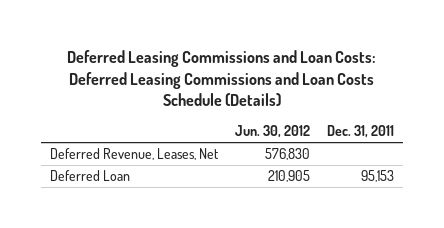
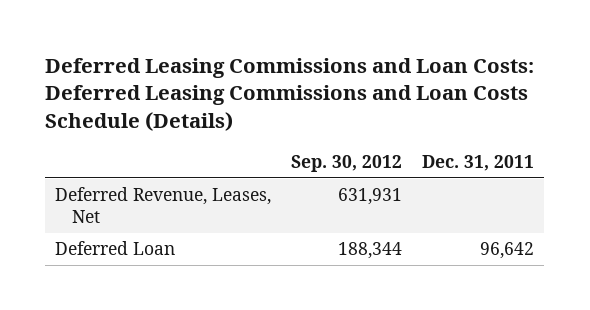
[234,125,310,139] Jun. 30, 2012 -> none
none -> [291,155,403,173] Sep. 30, 2012
[361,170,395,183] 95,153 -> [480,242,535,260] 96,642

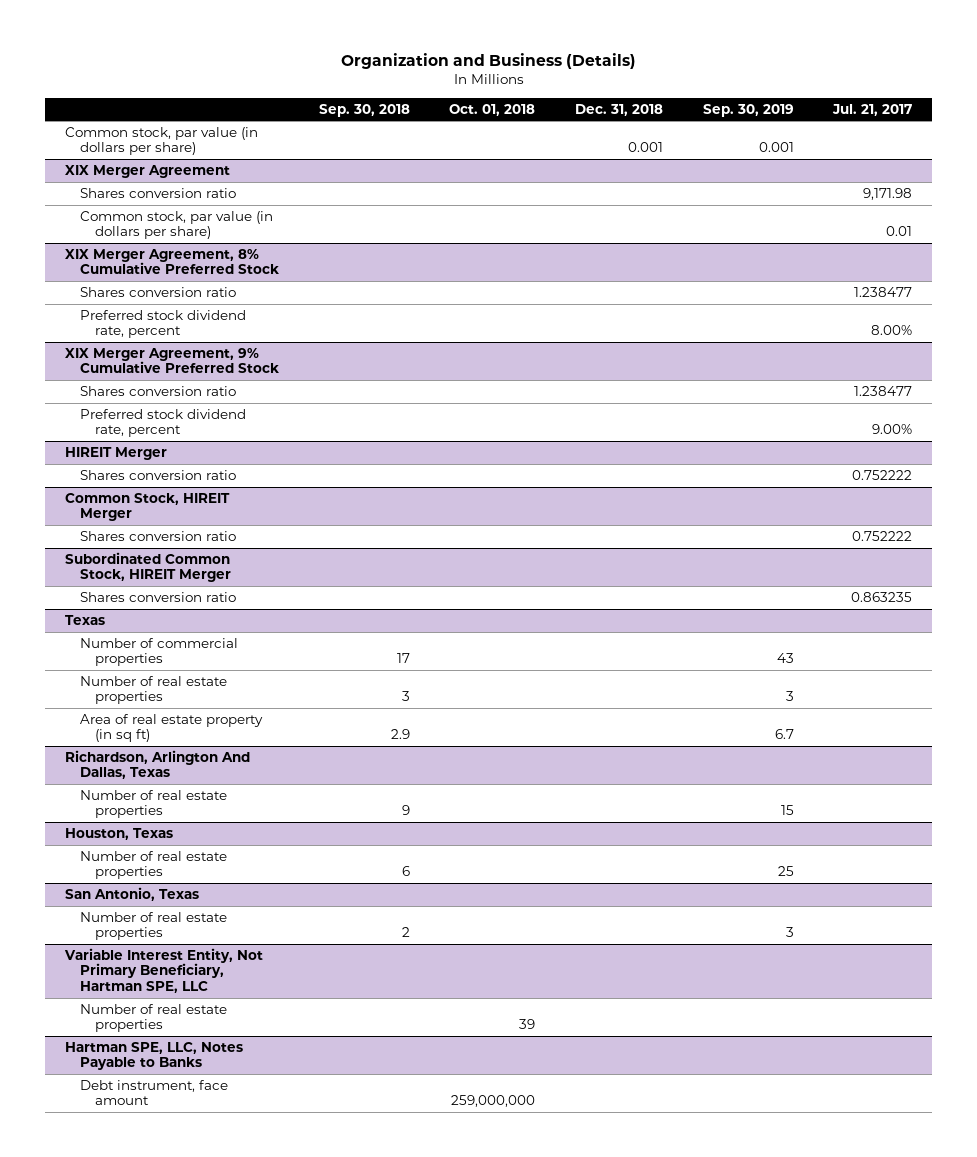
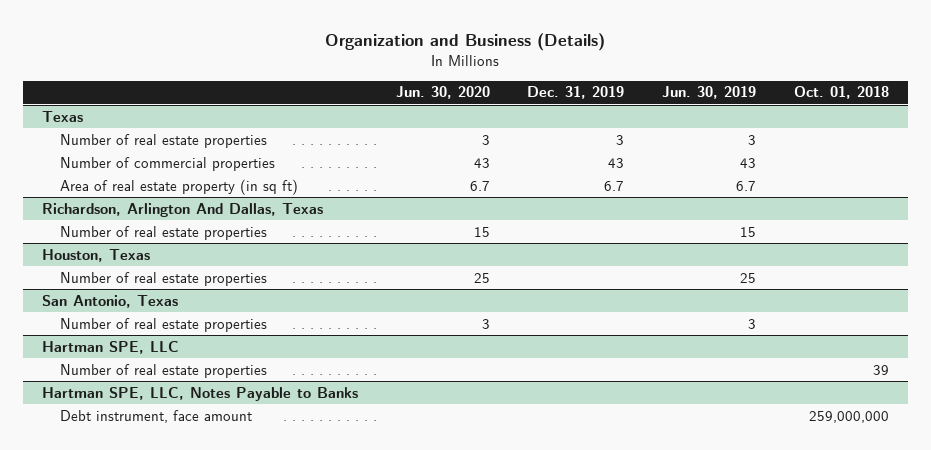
[318,103,410,117] Sep. 30, 2018 -> none
[574,103,663,116] Dec. 31, 2018 -> none
[702,103,794,117] Sep. 30, 2019 -> none
[832,103,913,116] Jul. 21, 2017 -> none
none -> [395,86,490,100] Jun. 30, 2020
none -> [527,86,625,100] Dec. 31, 2019
none -> [662,86,757,100] Jun. 30, 2019
[65,127,259,156] Common stock, par value (in dollars per share) -> none
[65,165,231,179] XIX Merger Agreement -> none
[79,188,236,199] Shares conversion ratio -> none
[79,211,273,240] Common stock, par value (in dollars per share) -> none
[65,249,279,275] XIX Merger Agreement, 8% Cumulative Preferred Stock -> none
[79,287,236,298] Shares conversion ratio -> none
[79,310,246,339] Preferred stock dividend rate, percent -> none
[65,348,279,374] XIX Merger Agreement, 9% Cumulative Preferred Stock -> none
[79,386,236,397] Shares conversion ratio -> none
[79,409,246,438] Preferred stock dividend rate, percent -> none
[65,447,168,461] HIREIT Merger -> none
[79,470,236,481] Shares conversion ratio -> none
[65,493,231,522] Common Stock, HIREIT Merger -> none
[79,531,236,542] Shares conversion ratio -> none
[65,552,231,583] Subordinated Common Stock, HIREIT Merger -> none
[79,592,236,603] Shares conversion ratio -> none
[79,638,238,667] Number of commercial properties -> [60,156,276,171] Number of commercial properties
[64,948,264,993] Variable Interest Entity, Not Primary Beneficiary, Hartman SPE, LLC -> [42,340,180,354] Hartman SPE, LLC

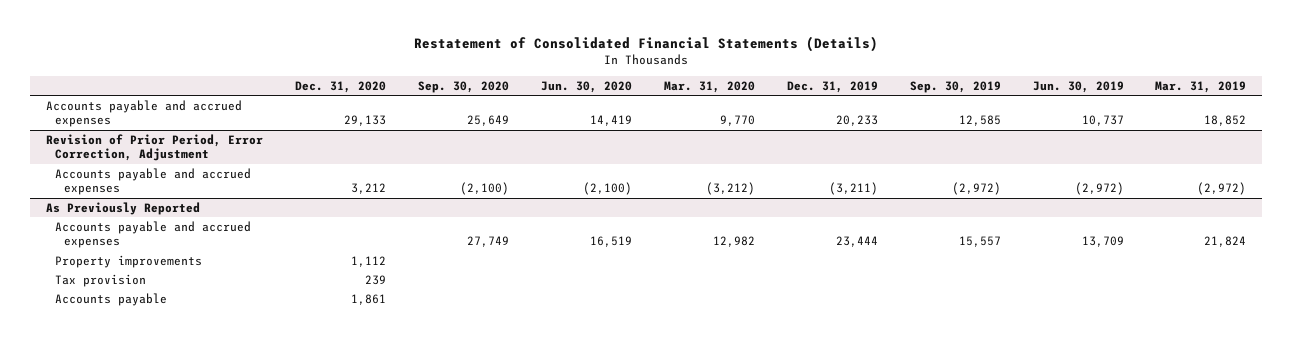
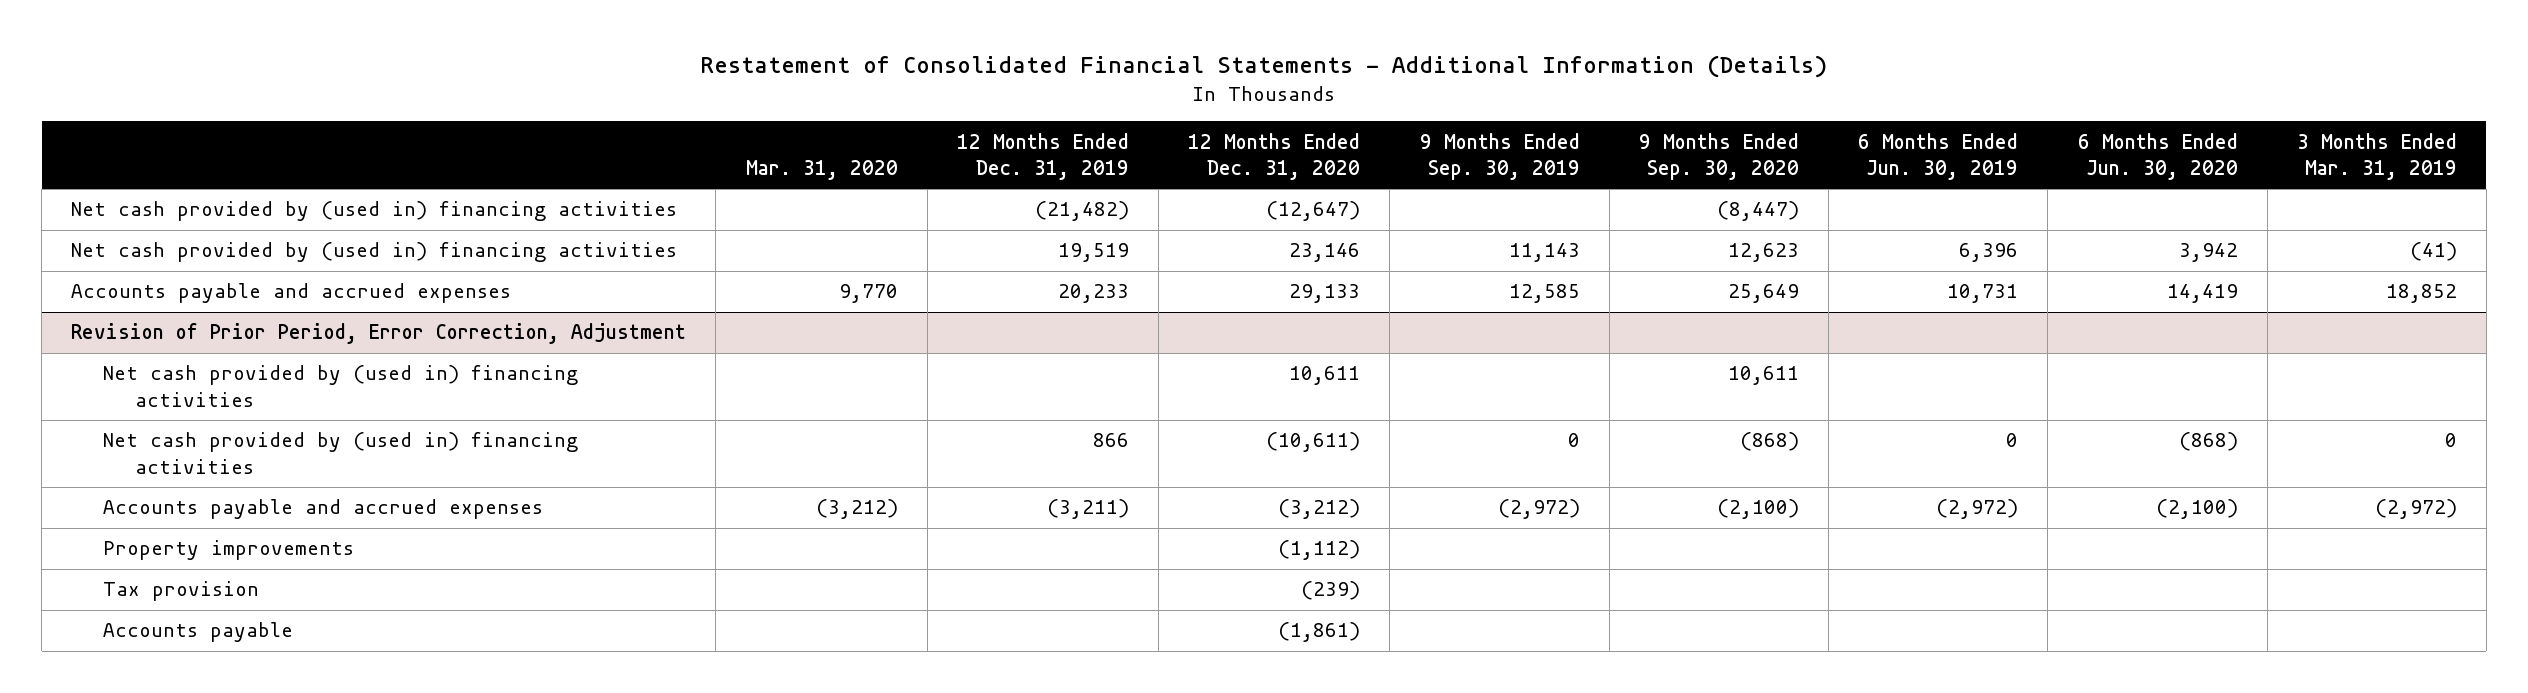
[414,36,879,53] Restatement of Consolidated Financial Statements (Details) -> [700,55,1828,79] Restatement of Consolidated Financial Statements - Additional Information (Details)
[294,80,386,93] Dec. 31, 2020 -> none
[417,80,509,93] Sep. 30, 2020 -> none
[540,80,632,93] Jun. 30, 2020 -> none
[786,80,878,93] Dec. 31, 2019 -> none
[909,80,1001,93] Sep. 30, 2019 -> none
[1032,80,1124,93] Jun. 30, 2019 -> none
[1155,80,1247,93] Mar. 31, 2019 -> none
none -> [956,132,1129,180] 12 Months Ended Dec. 31, 2019
none -> [1188,132,1361,180] 12 Months Ended Dec. 31, 2020
none -> [1419,132,1580,180] 9 Months Ended Sep. 30, 2019
none -> [1638,132,1799,180] 9 Months Ended Sep. 30, 2020
none -> [1858,132,2019,180] 6 Months Ended Jun. 30, 2019
none -> [2077,132,2238,180] 6 Months Ended Jun. 30, 2020
none -> [2296,132,2457,180] 3 Months Ended Mar. 31, 2019
none -> [71,201,678,222] Net cash provided by (used in) financing activities
none -> [71,242,678,263] Net cash provided by (used in) financing activities
none -> [102,365,578,407] Net cash provided by (used in) financing activities
none -> [102,432,578,474] Net cash provided by (used in) financing activities
[45,201,200,215] As Previously Reported -> none
[54,220,251,249] Accounts payable and accrued expenses -> none
[54,254,202,268] Property improvements -> none
[54,273,146,287] Tax provision -> none
[54,292,167,306] Accounts payable -> none
none -> [102,540,354,561] Property improvements
none -> [102,581,259,602] Tax provision
none -> [102,622,293,643] Accounts payable

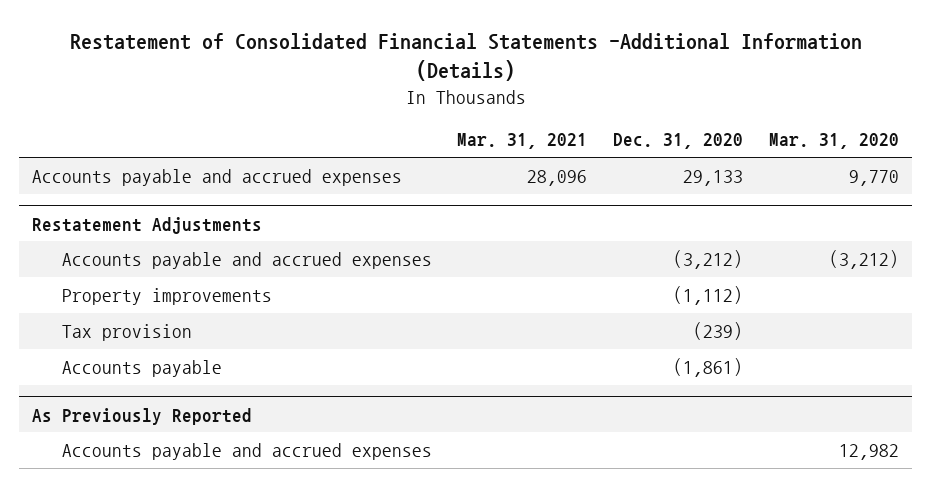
[700,55,1828,79] Restatement of Consolidated Financial Statements - Additional Information (Details) -> [69,33,862,82] Restatement of Consolidated Financial Statements -Additional Information (Details)
[956,132,1129,180] 12 Months Ended Dec. 31, 2019 -> none
[1188,132,1361,180] 12 Months Ended Dec. 31, 2020 -> none
[1419,132,1580,180] 9 Months Ended Sep. 30, 2019 -> none
[1638,132,1799,180] 9 Months Ended Sep. 30, 2020 -> none
[1858,132,2019,180] 6 Months Ended Jun. 30, 2019 -> none
[2077,132,2238,180] 6 Months Ended Jun. 30, 2020 -> none
[2296,132,2457,180] 3 Months Ended Mar. 31, 2019 -> none
none -> [457,133,588,150] Mar. 31, 2021
none -> [613,133,744,150] Dec. 31, 2020
[71,201,678,222] Net cash provided by (used in) financing activities -> none
[71,242,678,263] Net cash provided by (used in) financing activities -> none
[102,365,578,407] Net cash provided by (used in) financing activities -> none
[102,432,578,474] Net cash provided by (used in) financing activities -> none
[71,323,687,345] Revision of Prior Period, Error Correction, Adjustment -> [31,216,262,234] Restatement Adjustments
none -> [31,407,252,425] As Previously Reported
none -> [61,442,432,460] Accounts payable and accrued expenses

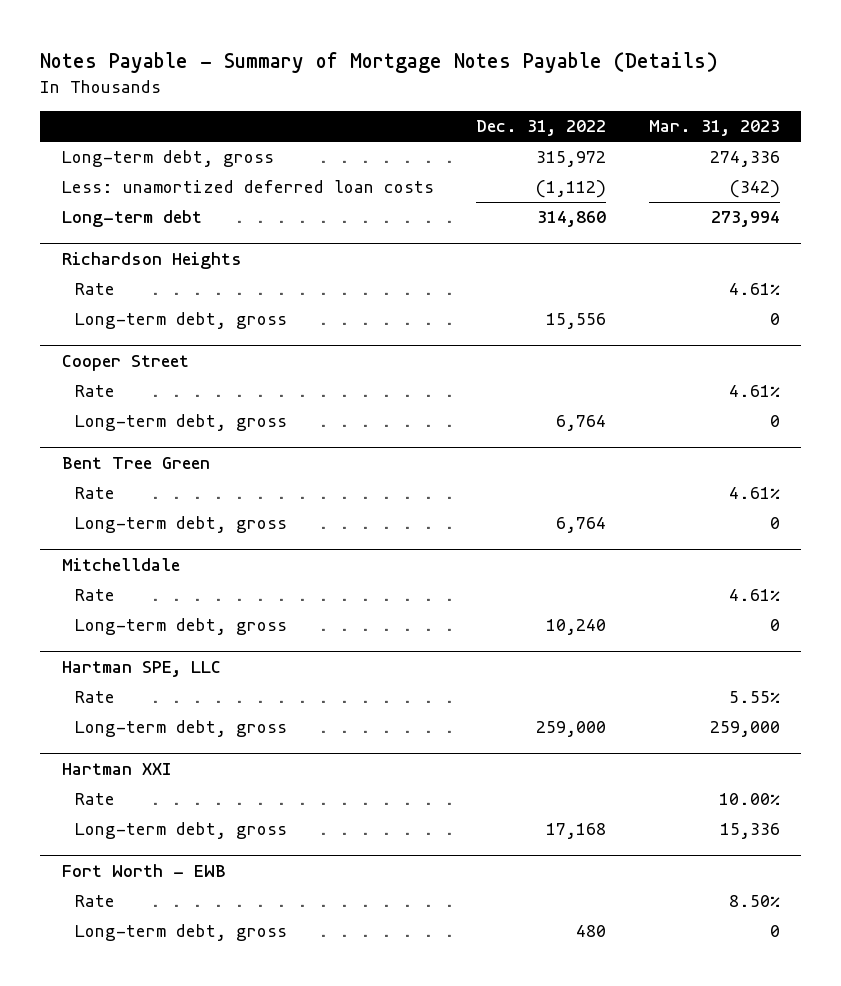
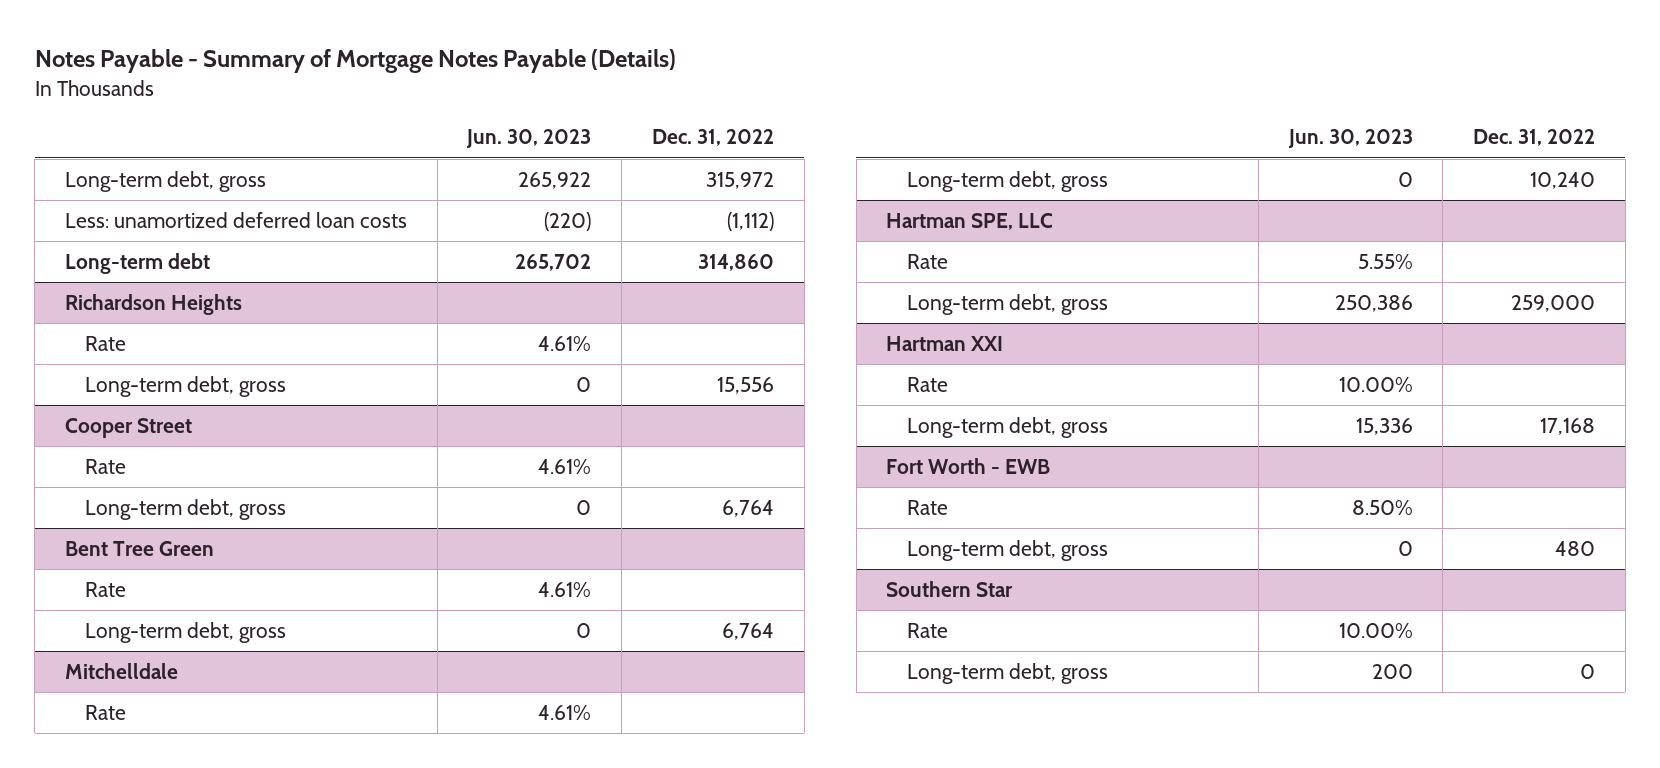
[648,120,780,137] Mar. 31, 2023 -> none
none -> [466,129,592,149] Jun. 30, 2023
none -> [886,580,1014,597] Southern Star
none -> [906,622,948,638] Rate
none -> [906,662,1108,684] Long-term debt, gross

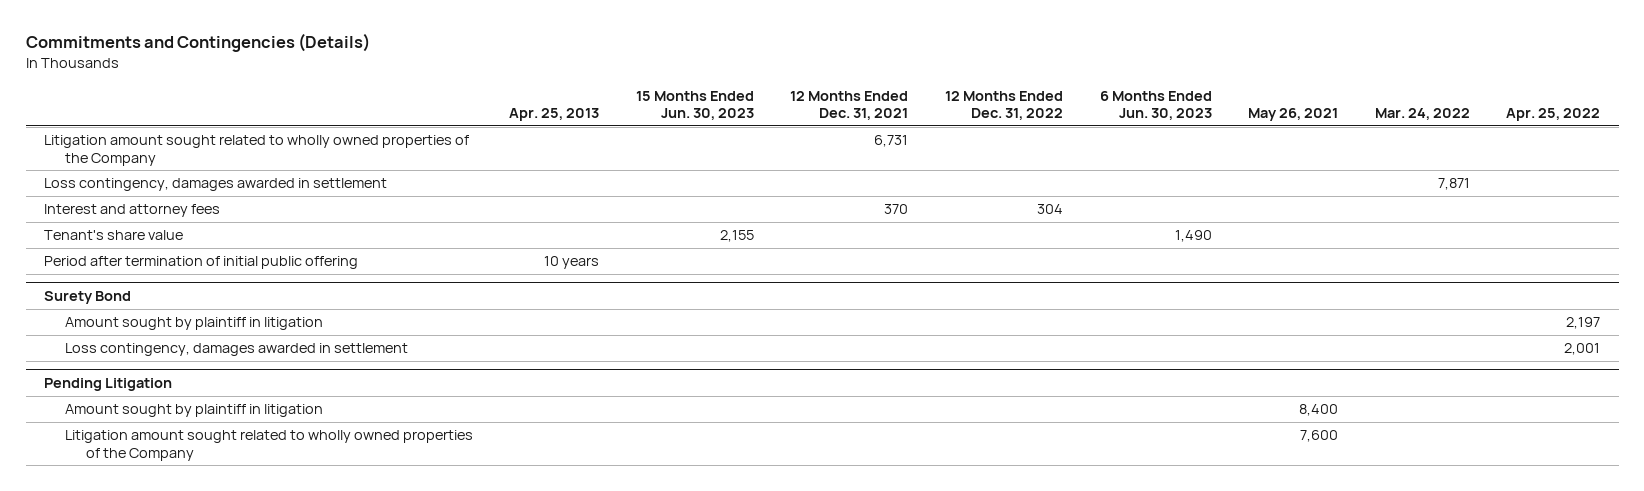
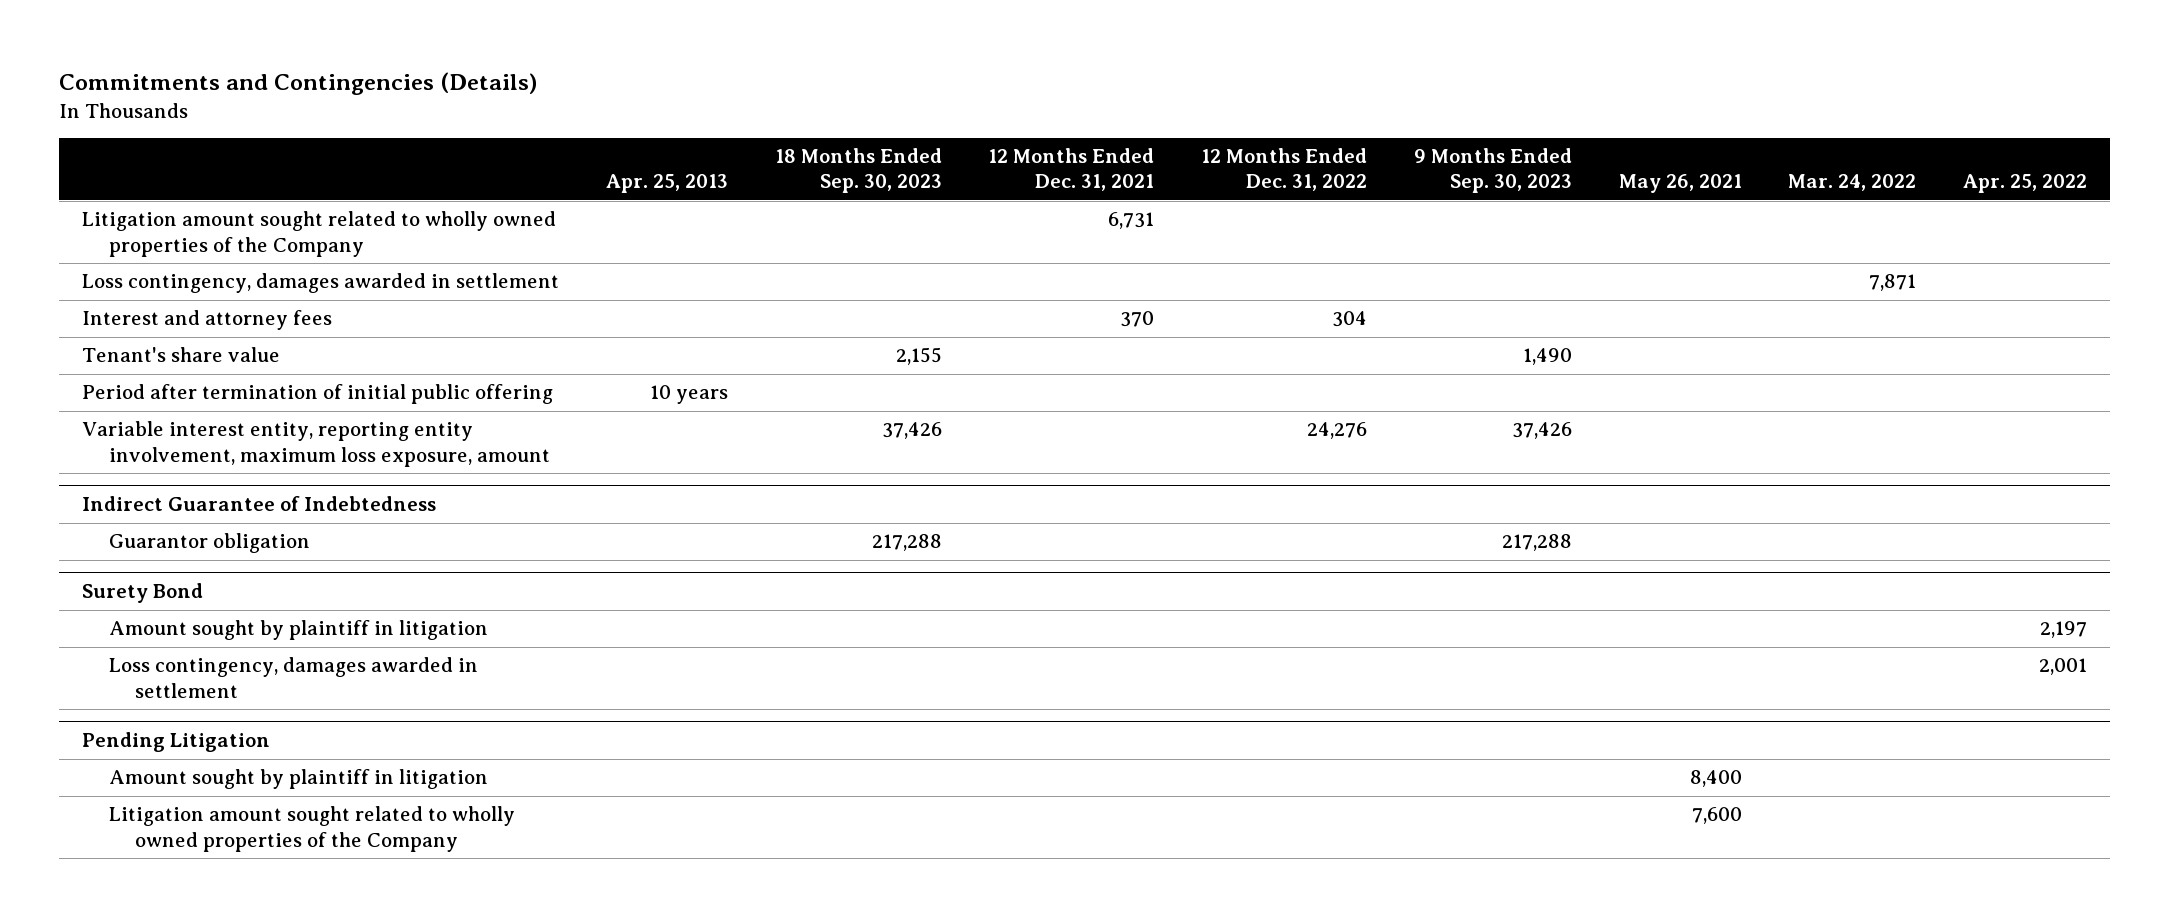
[635,90,754,121] 15 Months Ended Jun. 30, 2023 -> none
[1099,90,1212,121] 6 Months Ended Jun. 30, 2023 -> none
none -> [774,148,942,194] 18 Months Ended Sep. 30, 2023
none -> [1413,148,1572,194] 9 Months Ended Sep. 30, 2023
none -> [82,421,550,467] Variable interest entity, reporting entity involvement, maximum loss exposure, amount
none -> [82,496,437,512] Indirect Guarantee of Indebtedness
none -> [108,533,310,554] Guarantor obligation

